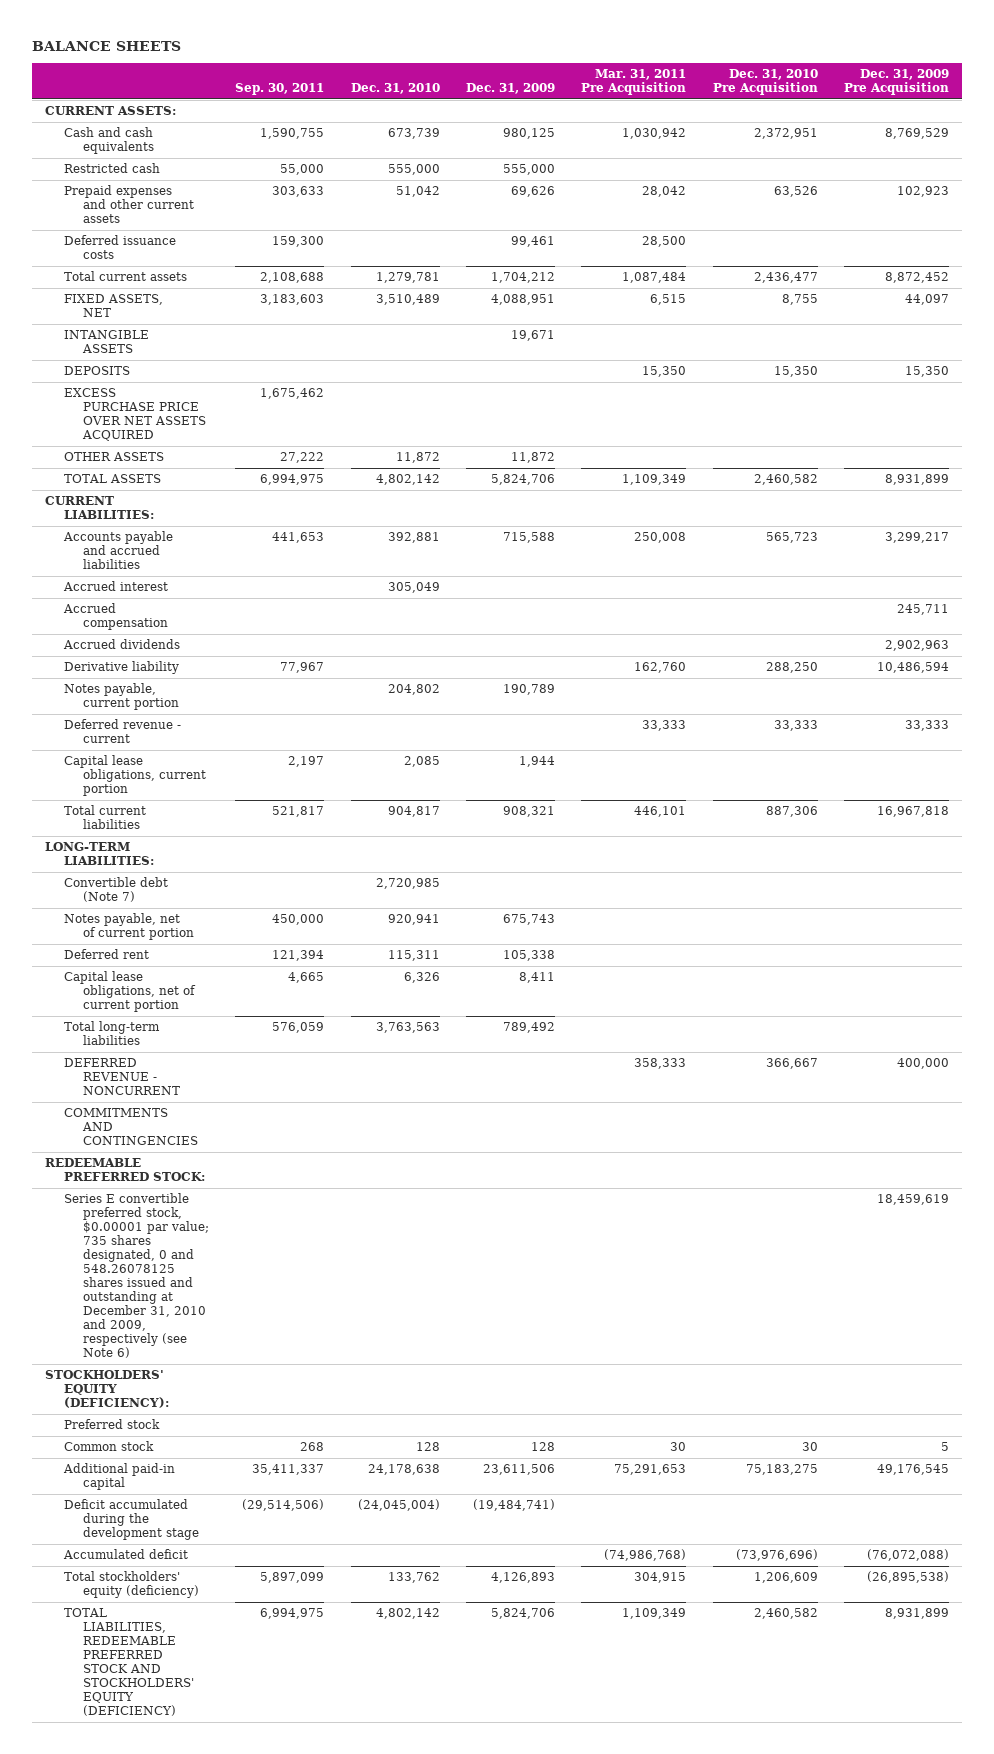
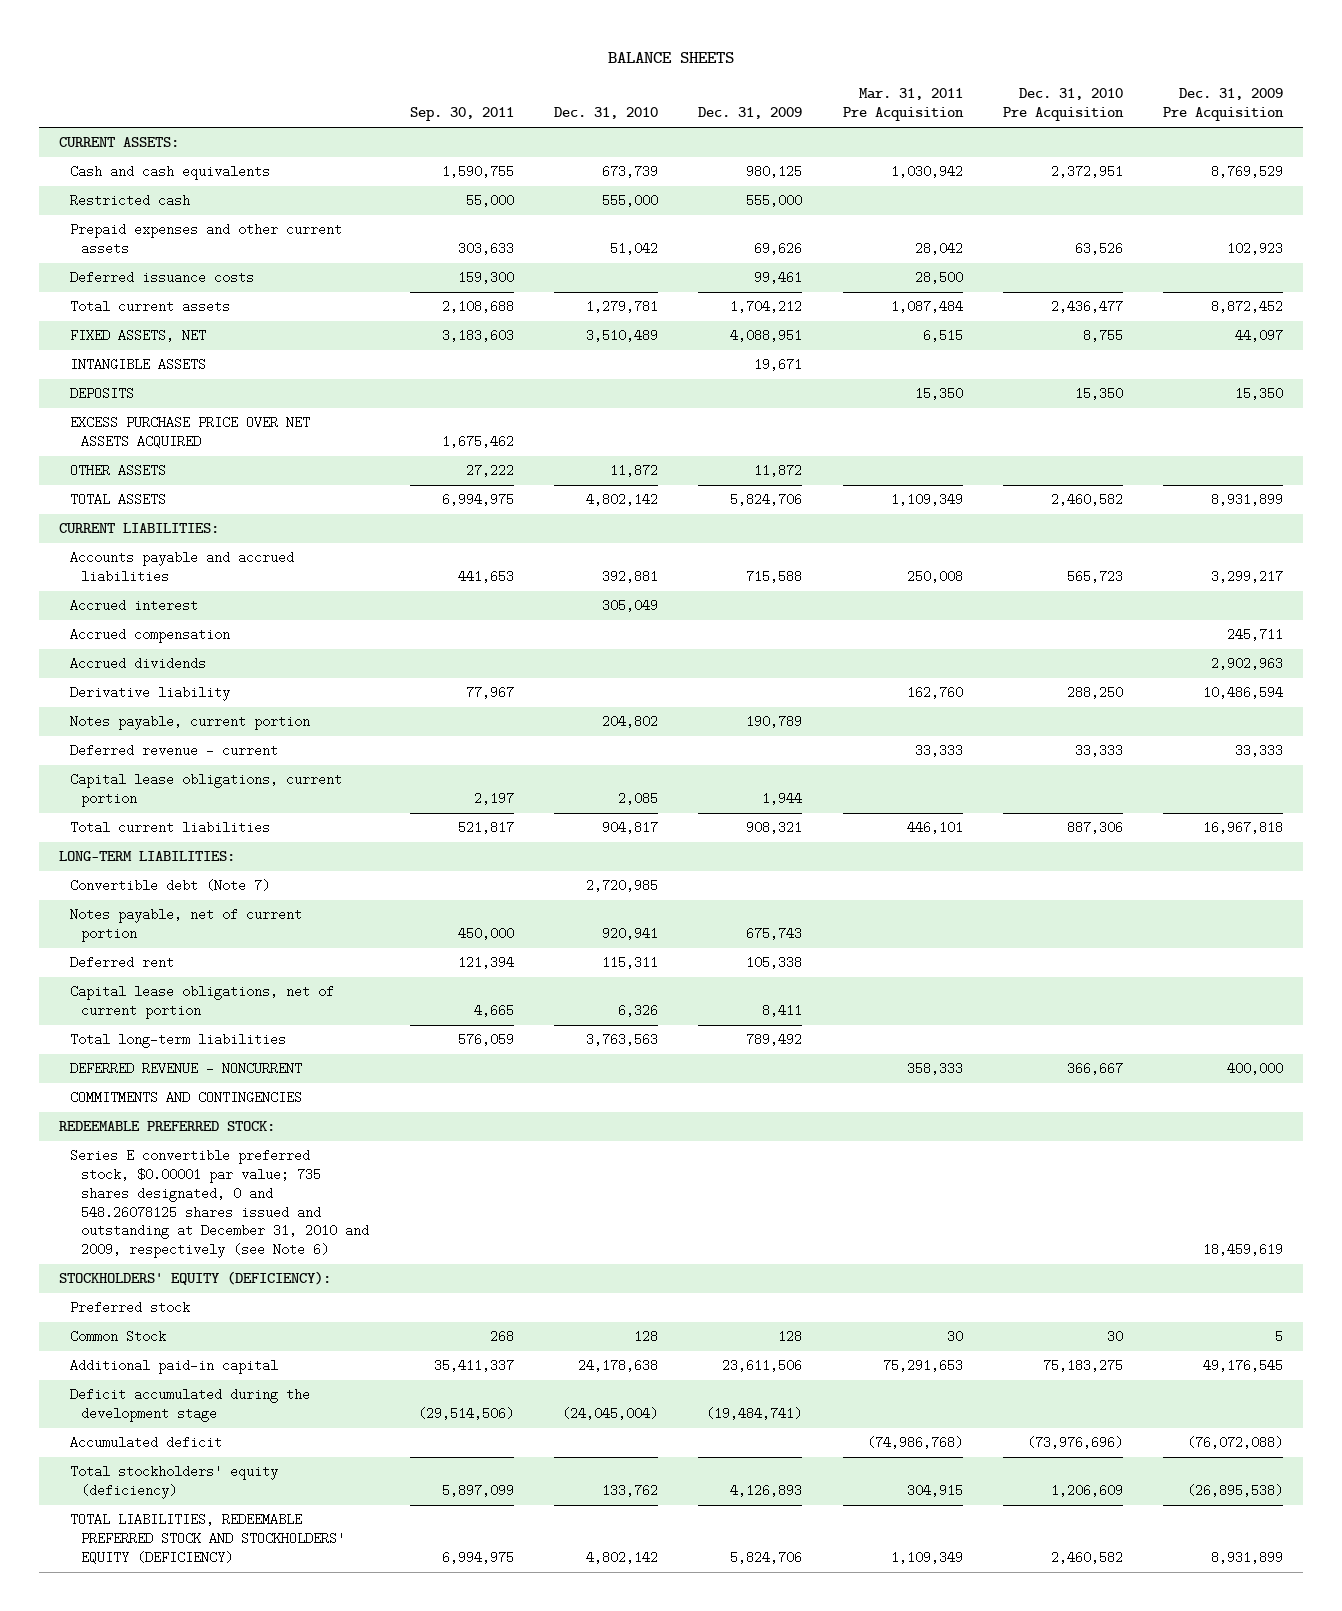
[64,1441,155,1452] Common stock -> [70,1330,167,1344] Common Stock

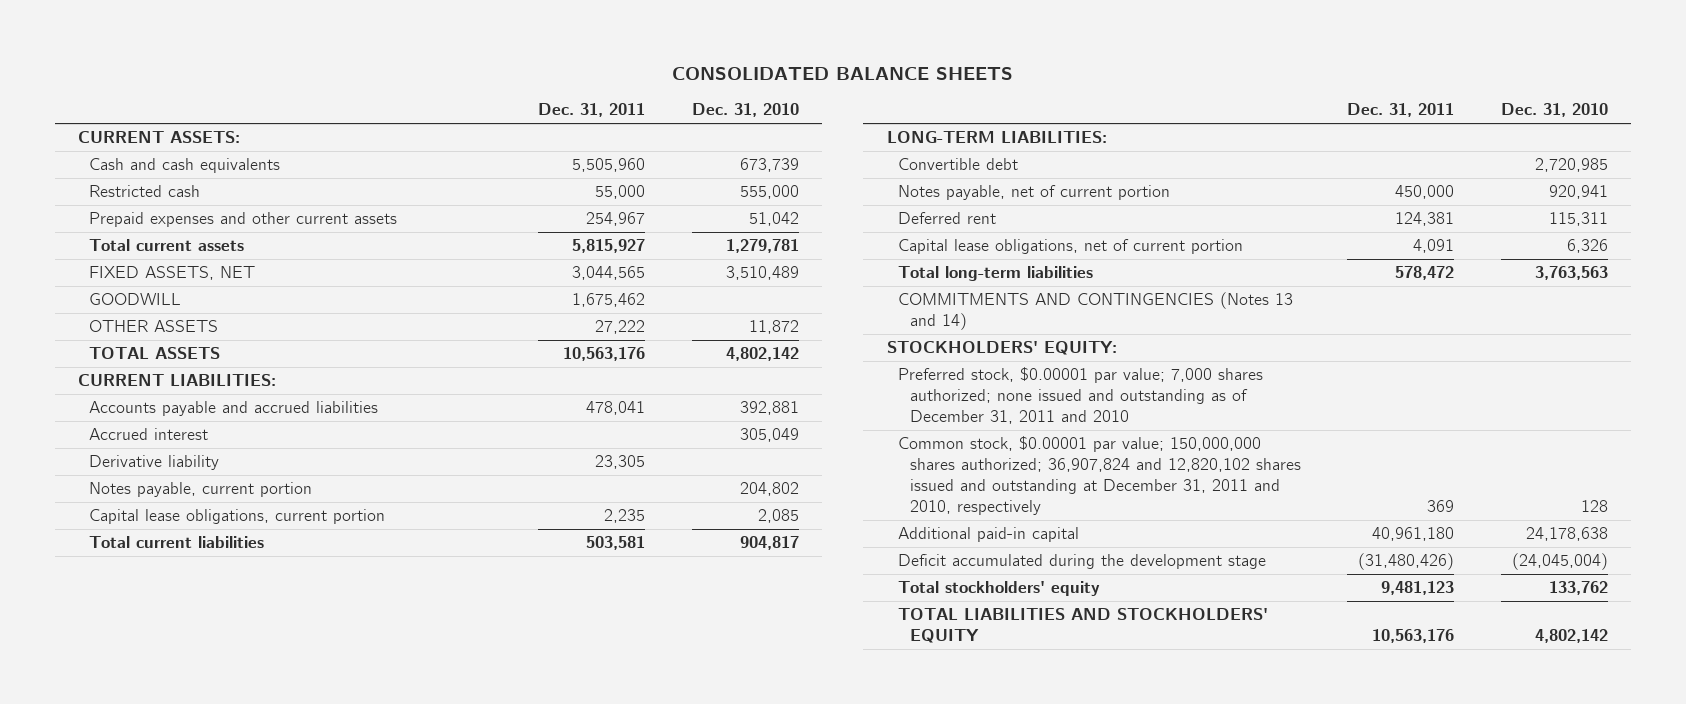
[608,52,735,64] BALANCE SHEETS -> [671,66,1013,80] CONSOLIDATED BALANCE SHEETS
[409,107,514,122] Sep. 30, 2011 -> none
[698,107,803,120] Dec. 31, 2009 -> none
[842,88,964,122] Mar. 31, 2011 Pre Acquisition -> none
[1002,88,1124,122] Dec. 31, 2010 Pre Acquisition -> none
[1163,88,1285,122] Dec. 31, 2009 Pre Acquisition -> none
none -> [538,103,646,118] Dec. 31, 2011
[70,271,255,285] Deferred issuance costs -> none
[70,358,207,372] INTANGIBLE ASSETS -> none
[70,387,135,401] DEPOSITS -> none
[70,416,311,449] EXCESS PURCHASE PRICE OVER NET ASSETS ACQUIRED -> [89,293,182,306] GOODWILL
[70,628,231,644] Accrued compensation -> none
[70,657,207,671] Accrued dividends -> none
[70,744,279,758] Deferred revenue - current -> none
[70,879,271,893] Convertible debt (Note 7) -> [898,158,1019,171] Convertible debt
[70,1062,303,1076] DEFERRED REVENUE - NONCURRENT -> none
[59,1121,276,1132] REDEEMABLE PREFERRED STOCK: -> none
[70,1149,370,1259] Series E convertible preferred stock, $0.00001 par value; 735 shares designated, 0 and 548.26078125 shares issued and outstanding at December 31, 2010 and 2009, respectively (see Note 6) -> none
[70,1091,303,1105] COMMITMENTS AND CONTINGENCIES -> [898,292,1294,331] COMMITMENTS AND CONTINGENCIES (Notes 13 and 14)
[59,1271,332,1286] STOCKHOLDERS' EQUITY (DEFICIENCY): -> [886,341,1117,356] STOCKHOLDERS' EQUITY:
[70,1301,191,1315] Preferred stock -> [898,367,1264,425] Preferred stock, $0.00001 par value; 7,000 shares authorized; none issued and outstanding as of December 31, 2011 and 2010
[70,1330,167,1344] Common Stock -> [898,436,1301,516] Common stock, $0.00001 par value; 150,000,000 shares authorized; 36,907,824 and 12,820,102 shares issued and outstanding at December 31, 2011 and 2010, respectively
[70,1436,223,1450] Accumulated deficit -> none
[70,1465,279,1500] Total stockholders' equity (deficiency) -> [898,581,1101,597] Total stockholders' equity
[70,1513,346,1564] TOTAL LIABILITIES, REDEEMABLE PREFERRED STOCK AND STOCKHOLDERS' EQUITY (DEFICIENCY) -> [898,608,1269,644] TOTAL LIABILITIES AND STOCKHOLDERS' EQUITY

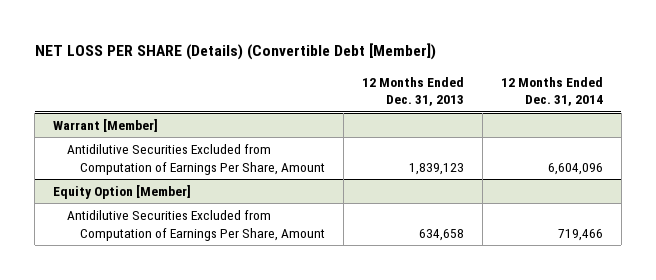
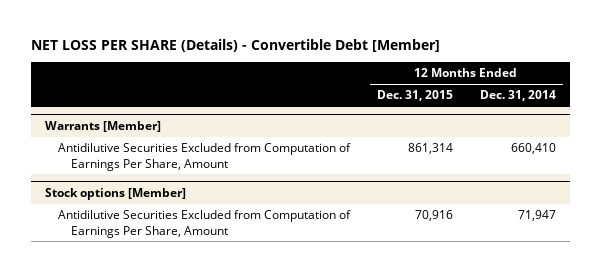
[34,43,436,61] NET LOSS PER SHARE (Details) (Convertible Debt [Member]) -> [30,38,440,52] NET LOSS PER SHARE (Details) - Convertible Debt [Member]
[361,76,464,107] 12 Months Ended Dec. 31, 2013 -> none
none -> [376,90,453,102] Dec. 31, 2015
[53,119,159,133] Warrant [Member] -> [44,121,161,133] Warrants [Member]
[547,162,603,175] 6,604,096 -> [511,143,557,155] 660,410
[53,185,192,200] Equity Option [Member] -> [44,188,186,201] Stock options [Member]
[557,228,603,241] 719,466 -> [518,210,557,222] 71,947

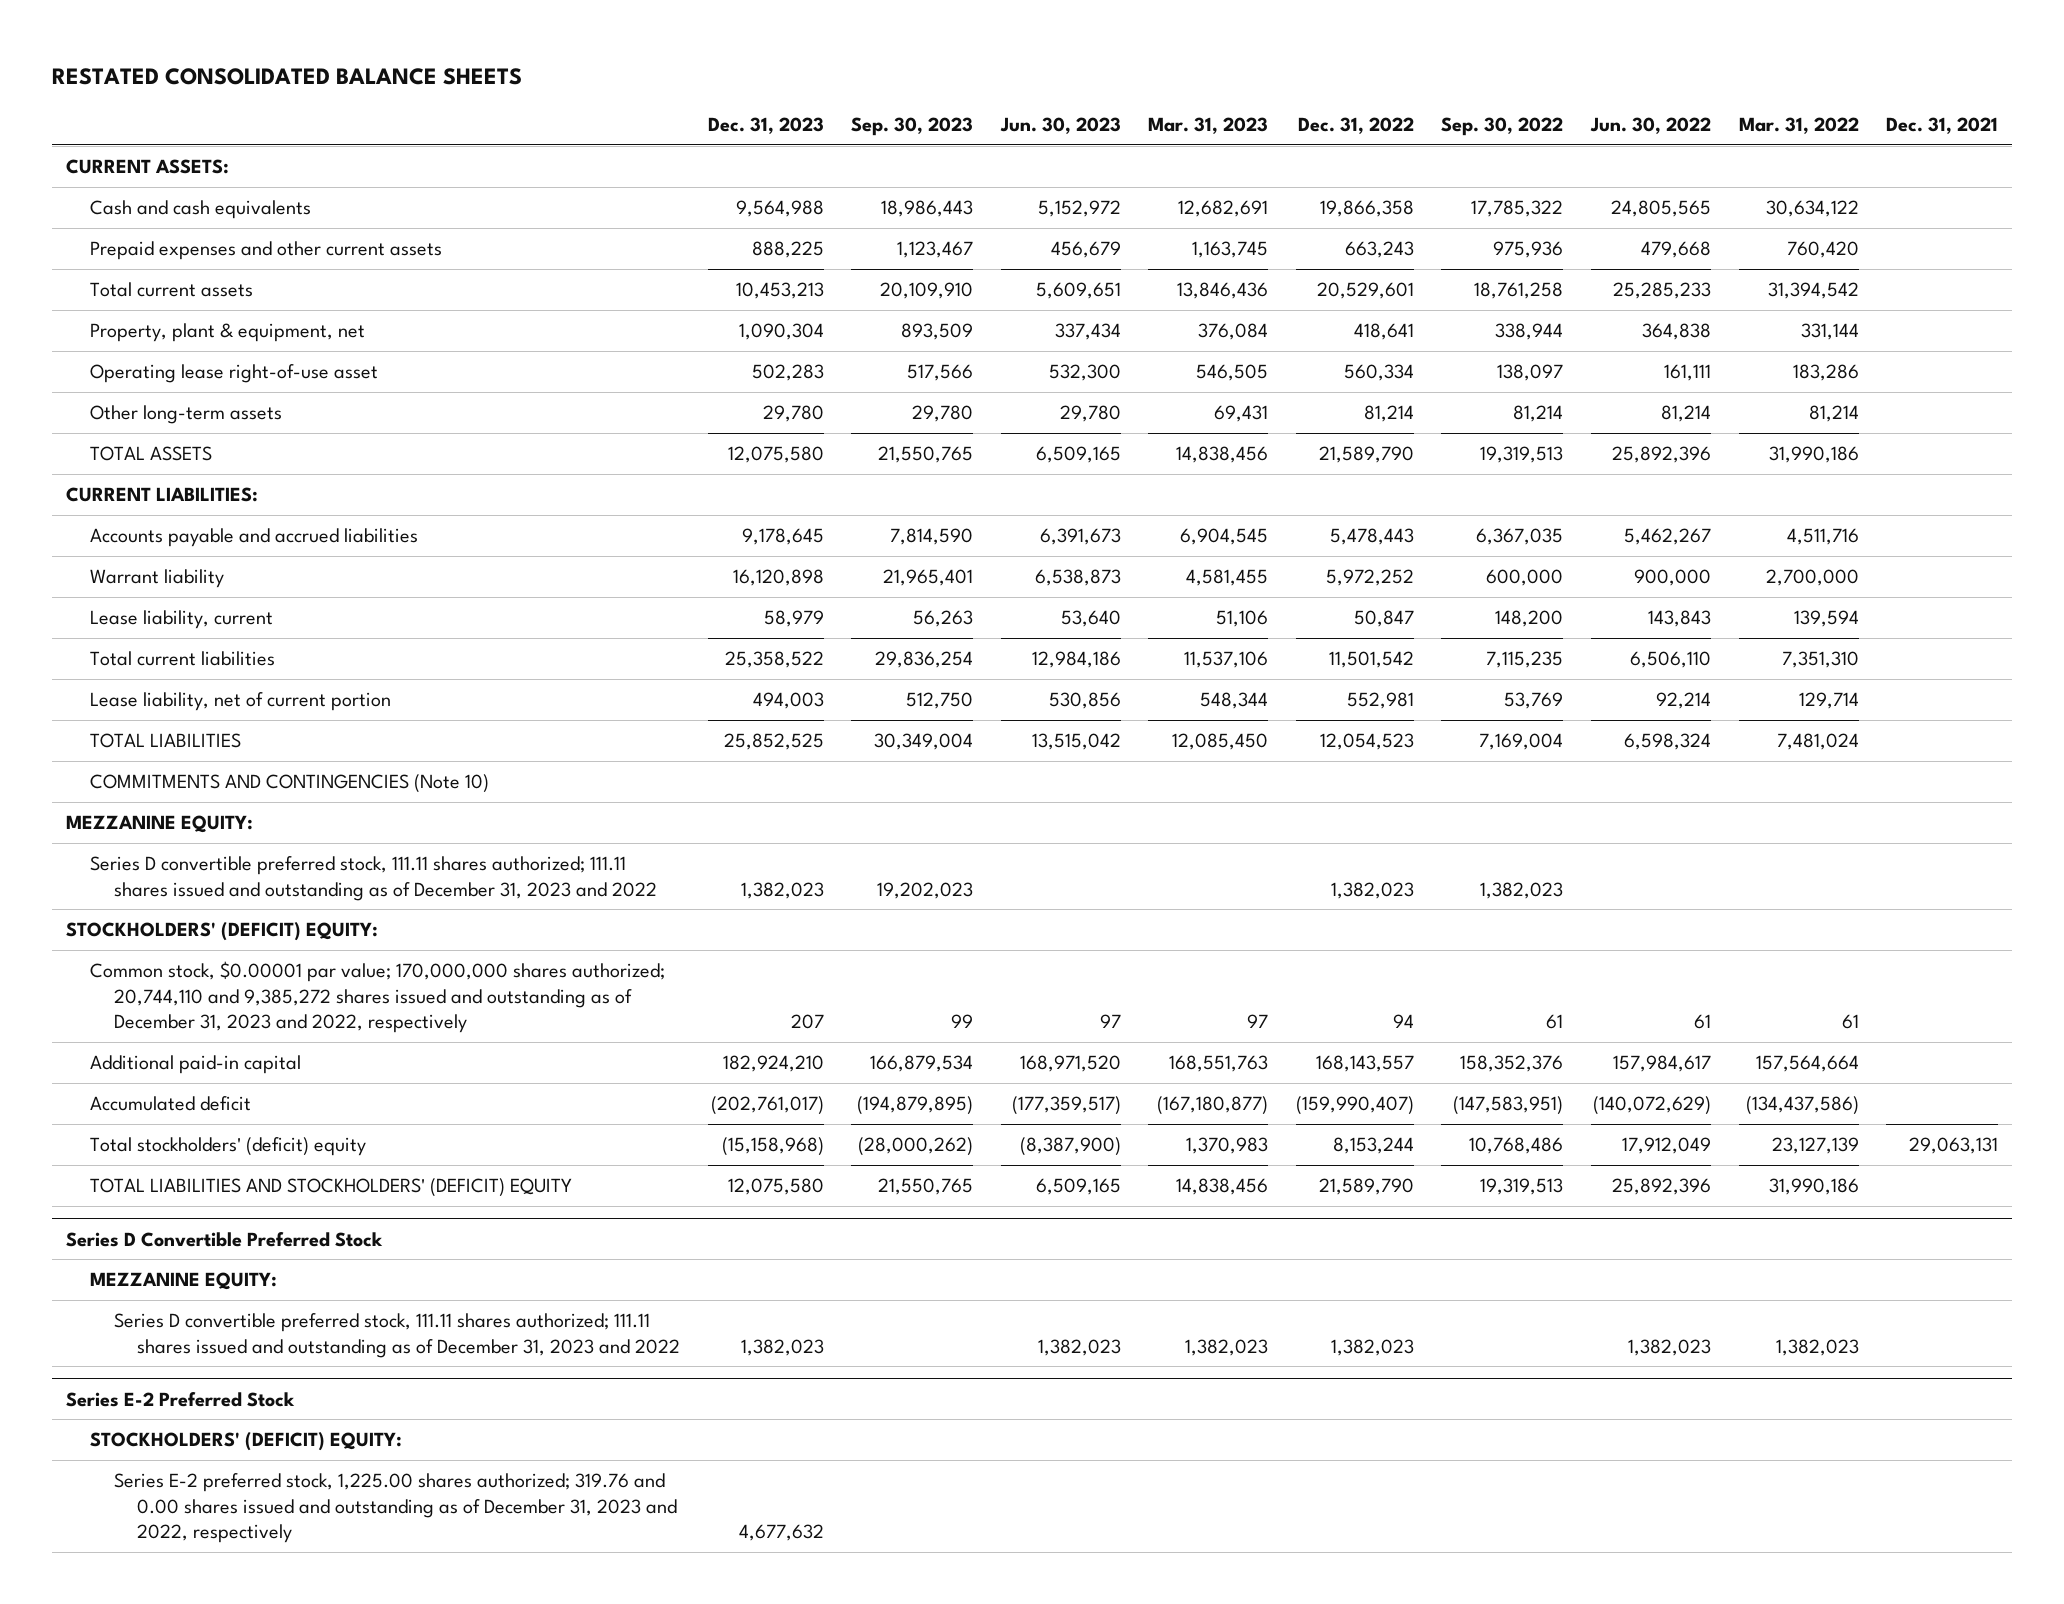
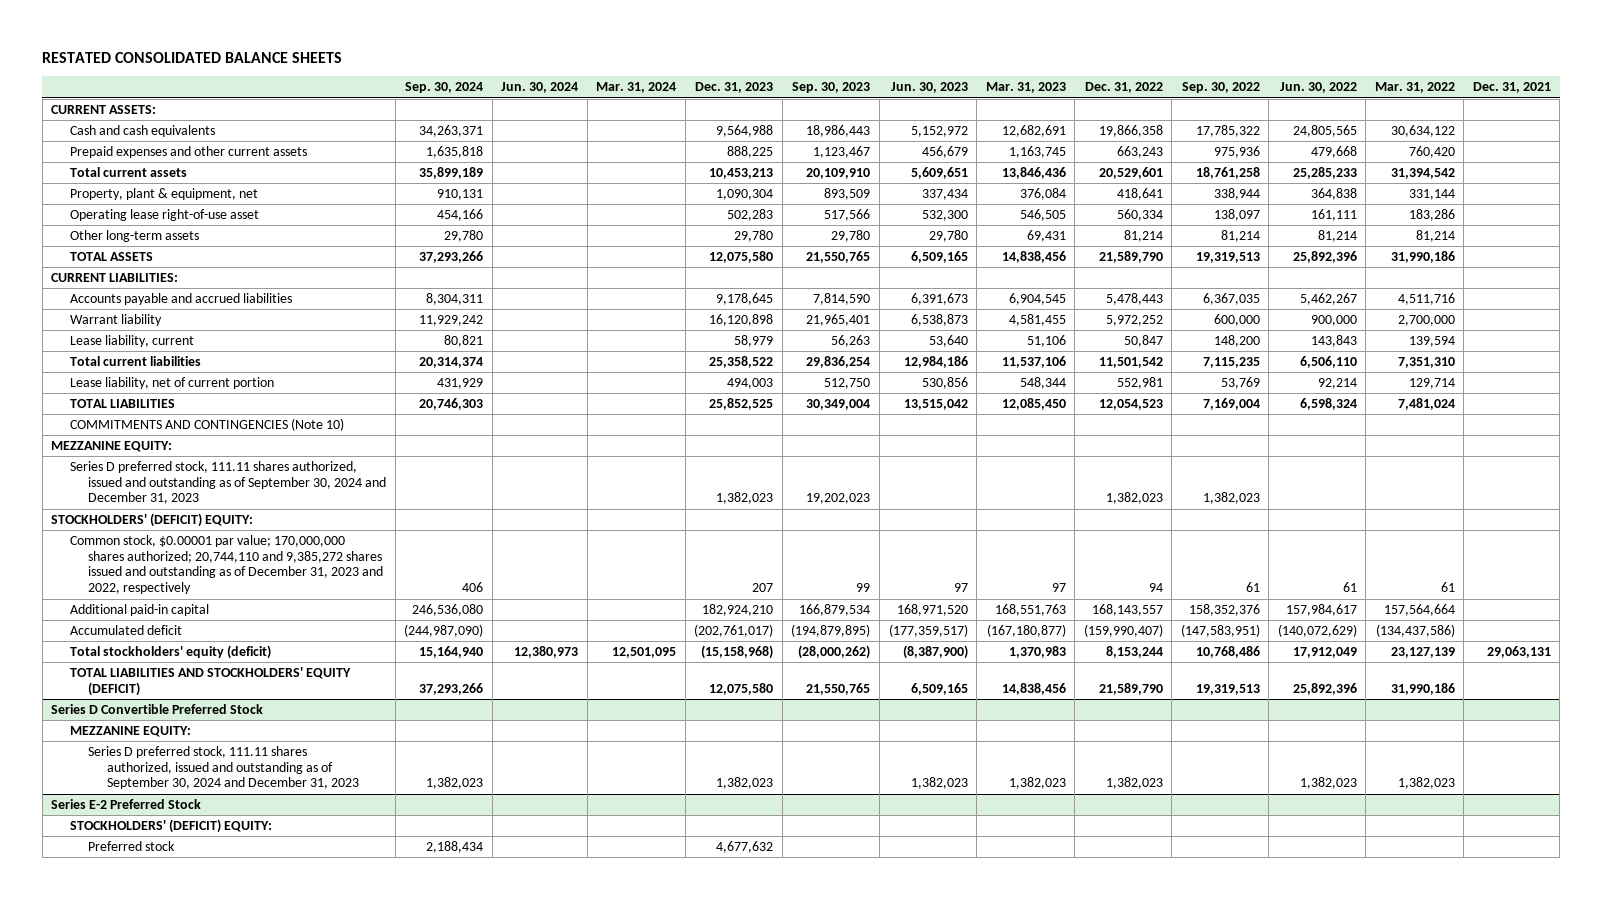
none -> [405,82,484,94] Sep. 30, 2024
none -> [501,82,579,94] Jun. 30, 2024
none -> [596,82,677,94] Mar. 31, 2024
[89,856,657,901] Series D convertible preferred stock, 111.11 shares authorized; 111.11 shares issued and outstanding as of December 31, 2023 and 2022 -> [69,461,387,505] Series D preferred stock, 111.11 shares authorized, issued and outstanding as of September 30, 2024 and December 31, 2023
[89,1137,366,1157] Total stockholders' (deficit) equity -> [69,645,271,660] Total stockholders' equity (deficit)
[89,1178,572,1198] TOTAL LIABILITIES AND STOCKHOLDERS' (DEFICIT) EQUITY -> [69,667,351,696] TOTAL LIABILITIES AND STOCKHOLDERS' EQUITY (DEFICIT)
[113,1313,681,1358] Series D convertible preferred stock, 111.11 shares authorized; 111.11 shares issued and outstanding as of December 31, 2023 and 2022 -> [88,746,360,790] Series D preferred stock, 111.11 shares authorized, issued and outstanding as of September 30, 2024 and December 31, 2023
[113,1473,678,1544] Series E-2 preferred stock, 1,225.00 shares authorized; 319.76 and 0.00 shares issued and outstanding as of December 31, 2023 and 2022, respectively -> [88,841,176,852] Preferred stock

